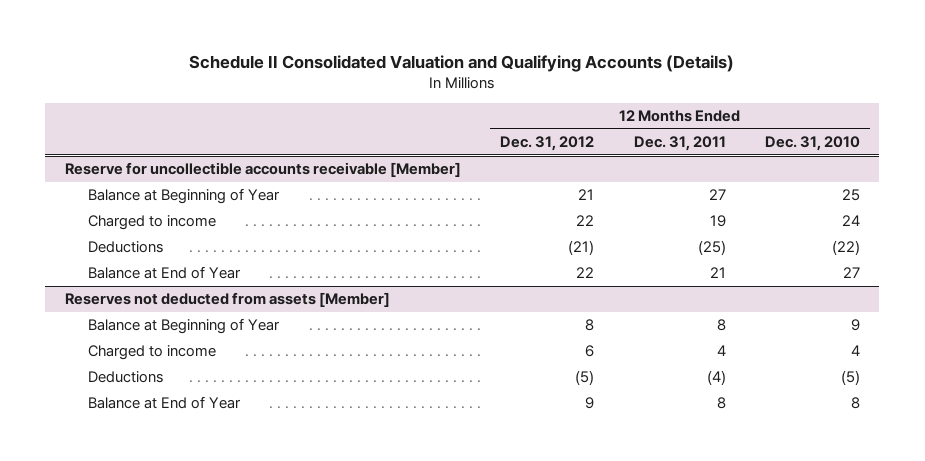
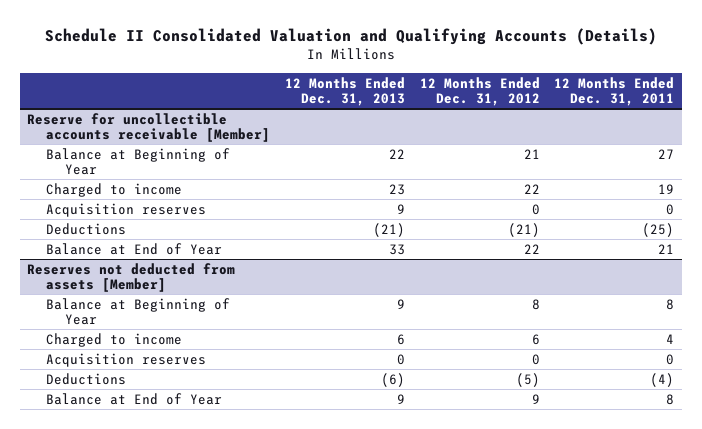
[764,136,860,152] Dec. 31, 2010 -> none
none -> [284,76,405,107] 12 Months Ended Dec. 31, 2013
none -> [46,202,207,217] Acquisition reserves
none -> [46,352,207,367] Acquisition reserves

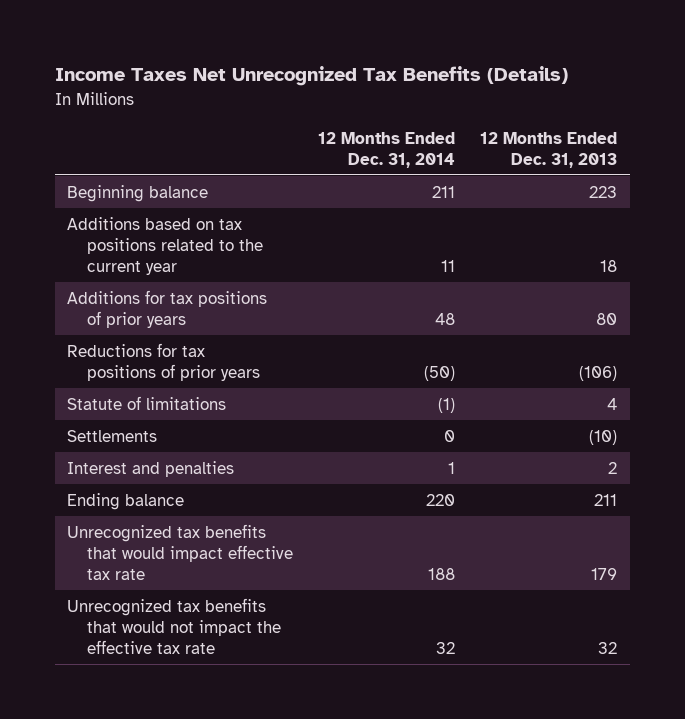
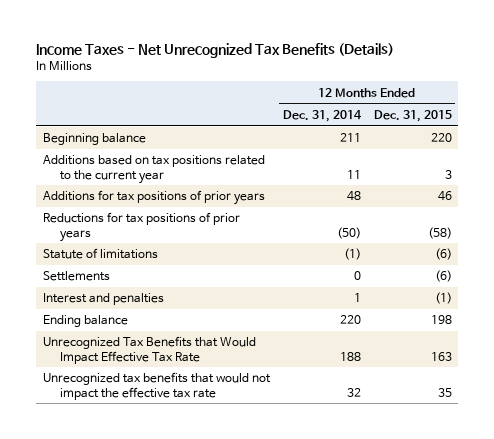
[54,66,568,87] Income Taxes Net Unrecognized Tax Benefits (Details) -> [36,43,395,59] Income Taxes - Net Unrecognized Tax Benefits (Details)
[480,131,618,168] 12 Months Ended Dec. 31, 2013 -> none
none -> [373,109,452,122] Dec. 31, 2015
[67,523,293,581] Unrecognized tax benefits that would impact effective tax rate -> [42,336,256,364] Unrecognized Tax Benefits that Would Impact Effective Tax Rate

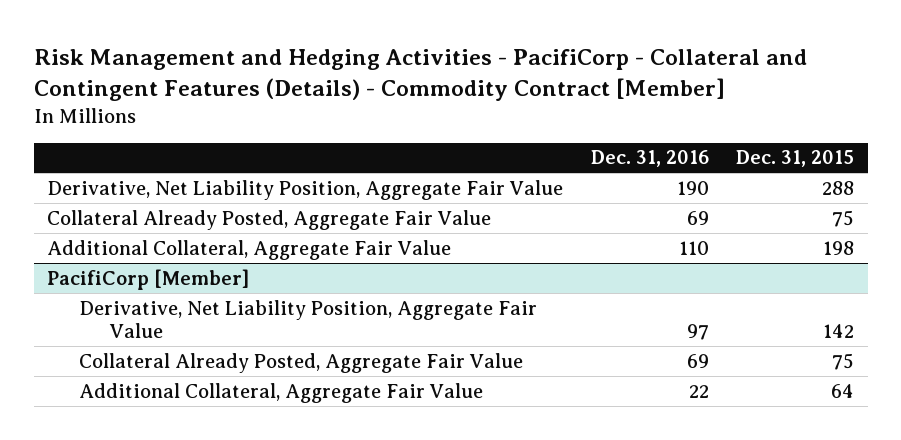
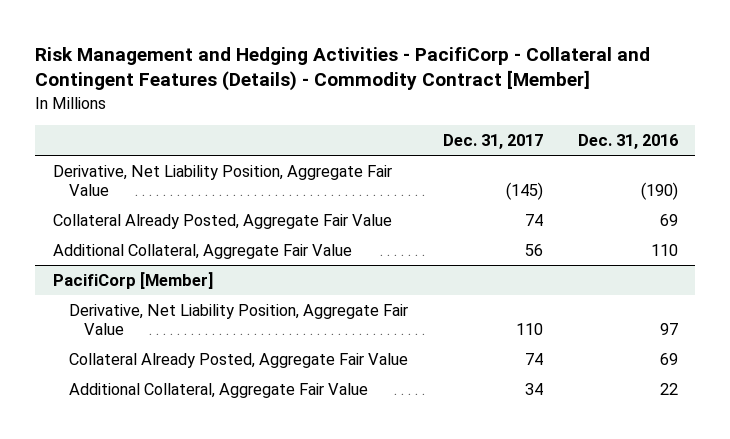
[735,150,854,168] Dec. 31, 2015 -> none
none -> [442,134,543,150] Dec. 31, 2017
[676,180,709,195] 190 -> [640,182,678,201] (190)

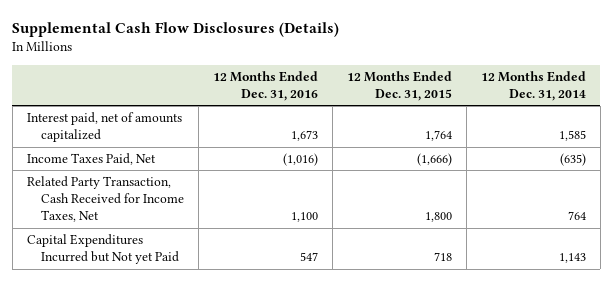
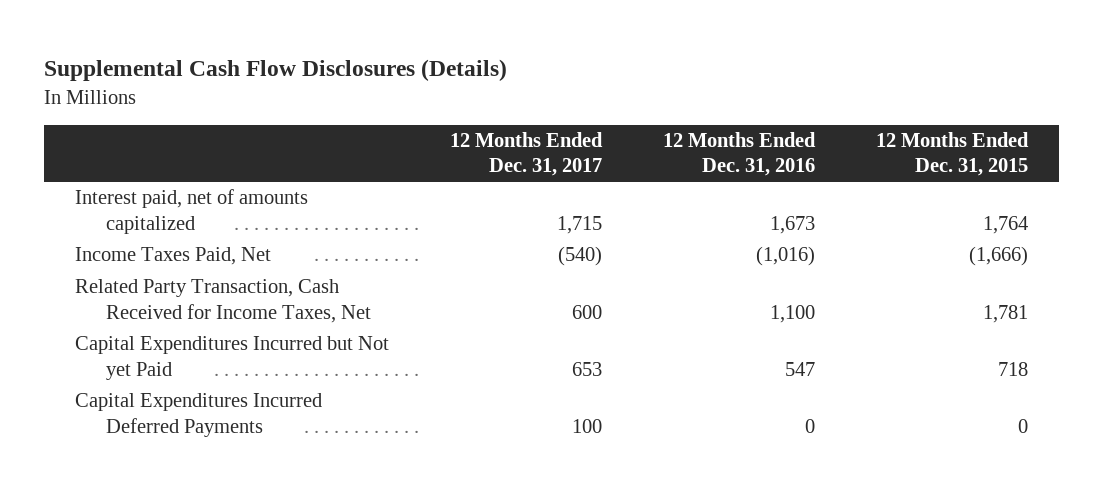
[480,70,586,101] 12 Months Ended Dec. 31, 2014 -> none
none -> [450,132,604,177] 12 Months Ended Dec. 31, 2017
[424,212,452,223] 1,800 -> [983,304,1029,323] 1,781
none -> [74,393,322,437] Capital Expenditures Incurred Deferred Payments

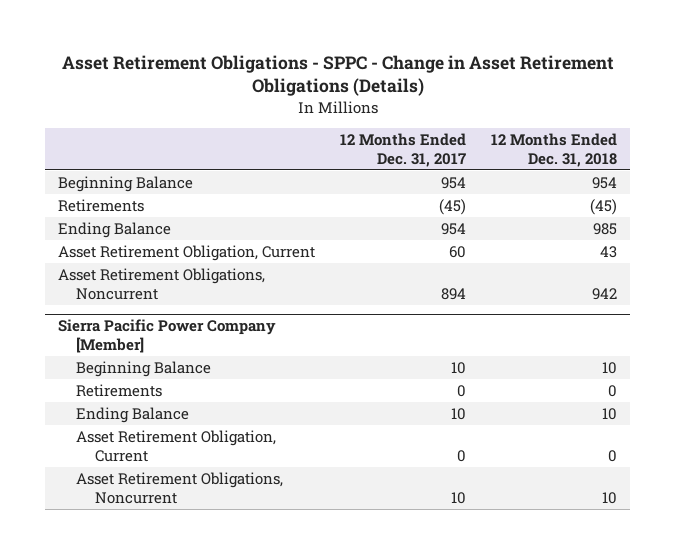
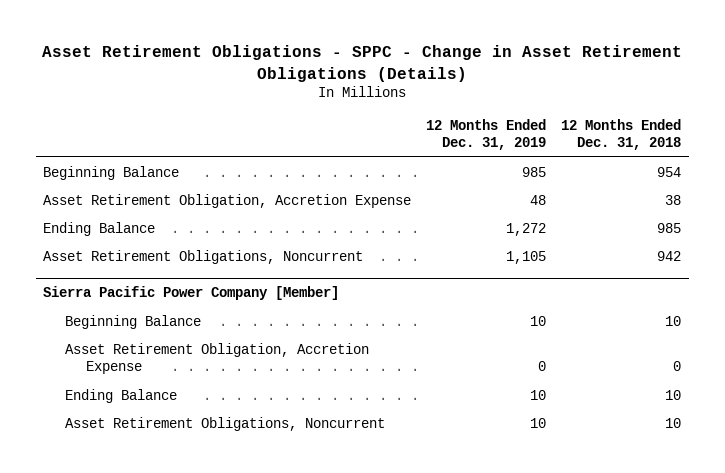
[340,132,467,167] 12 Months Ended Dec. 31, 2017 -> none
none -> [426,118,547,151] 12 Months Ended Dec. 31, 2019
[57,198,144,212] Retirements -> none
none -> [43,193,412,208] Asset Retirement Obligation, Accretion Expense
[57,244,315,261] Asset Retirement Obligation, Current -> none
[76,383,163,397] Retirements -> none
none -> [64,342,369,375] Asset Retirement Obligation, Accretion Expense
[76,429,277,462] Asset Retirement Obligation, Current -> none

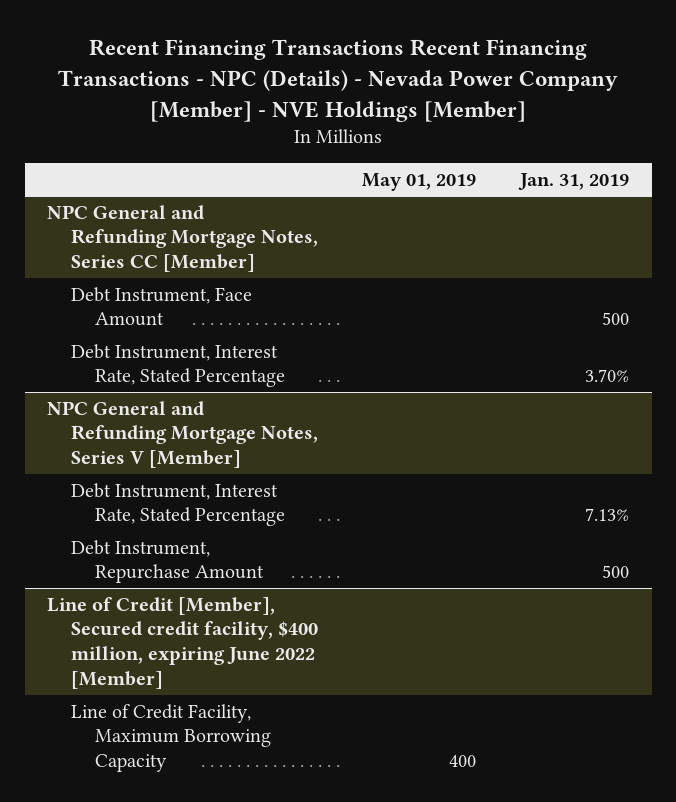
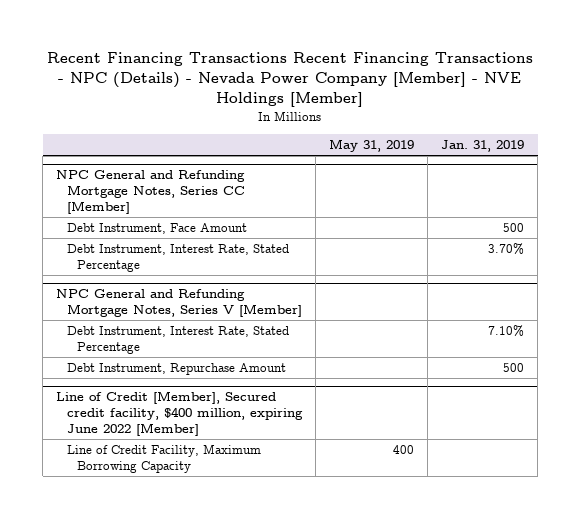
[362,172,477,191] May 01, 2019 -> none
none -> [328,139,414,153] May 31, 2019
[585,508,630,522] 7.13% -> [487,325,524,338] 7.10%

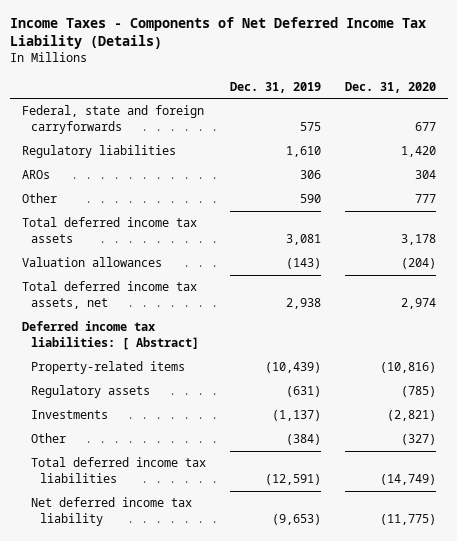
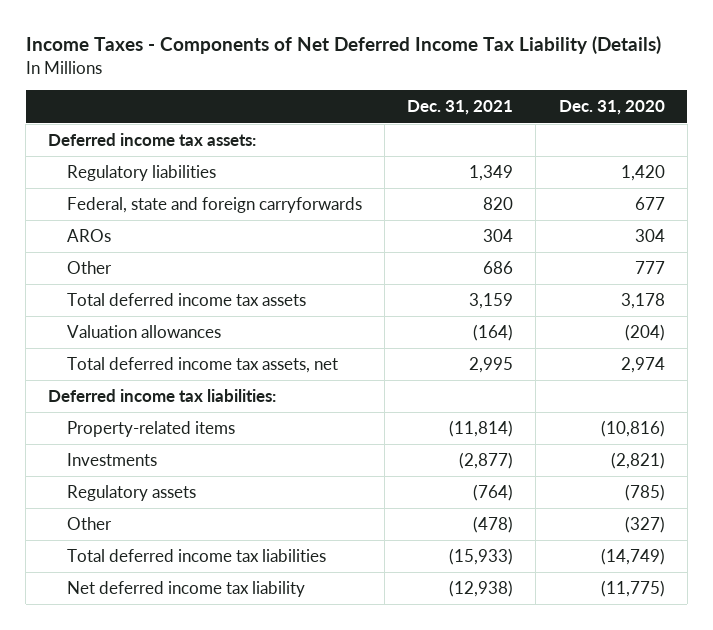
[229,81,321,93] Dec. 31, 2019 -> none
none -> [407,100,514,116] Dec. 31, 2021
none -> [48,133,257,147] Deferred income tax assets:
[21,105,204,134] Federal, state and foreign carryforwards -> [66,197,362,214] Federal, state and foreign carryforwards
[21,321,199,350] Deferred income tax liabilities: [ Abstract] -> [48,389,277,403] Deferred income tax liabilities:
[30,385,150,399] Regulatory assets -> [66,485,196,502] Regulatory assets

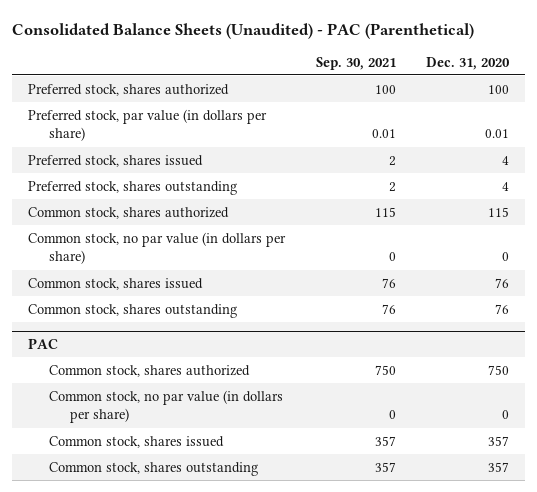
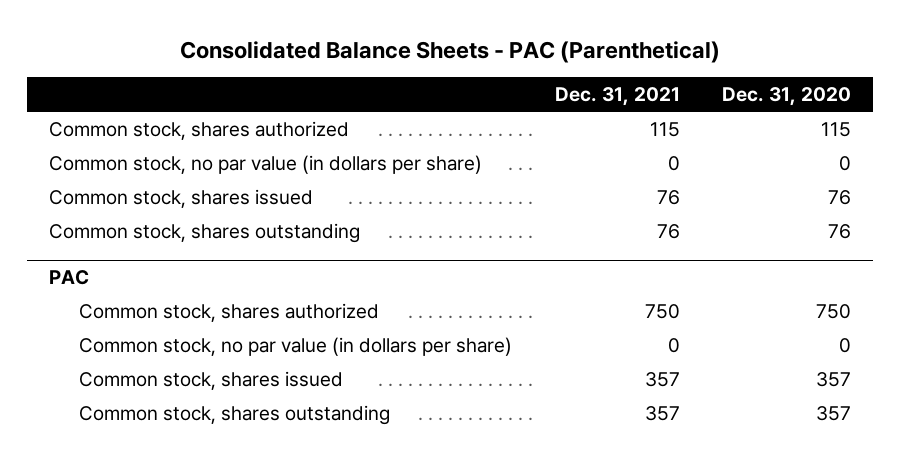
[12,22,475,39] Consolidated Balance Sheets (Unaudited) - PAC (Parenthetical) -> [179,40,720,63] Consolidated Balance Sheets - PAC (Parenthetical)
[315,56,396,70] Sep. 30, 2021 -> none
none -> [554,87,680,107] Dec. 31, 2021
[27,83,229,96] Preferred stock, shares authorized -> none
[27,108,267,142] Preferred stock, par value (in dollars per share) -> none
[27,154,203,167] Preferred stock, shares issued -> none
[27,180,237,195] Preferred stock, shares outstanding -> none

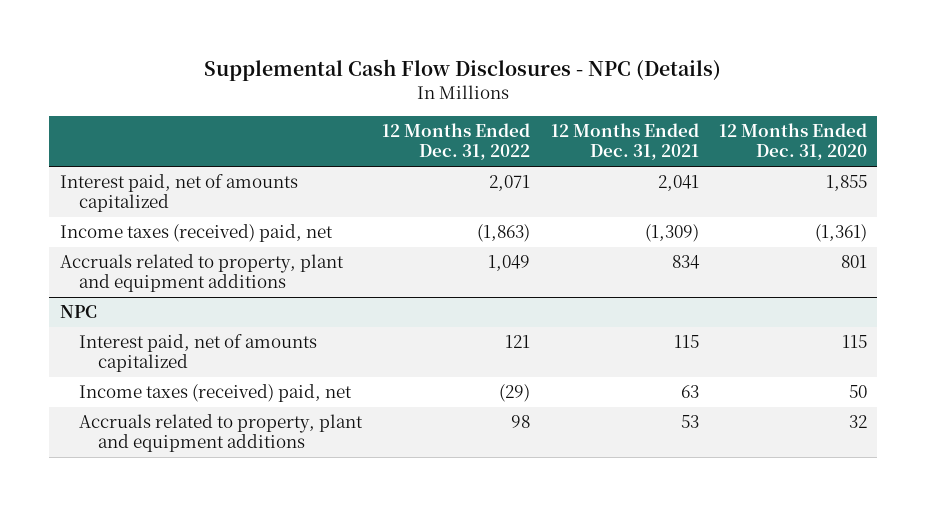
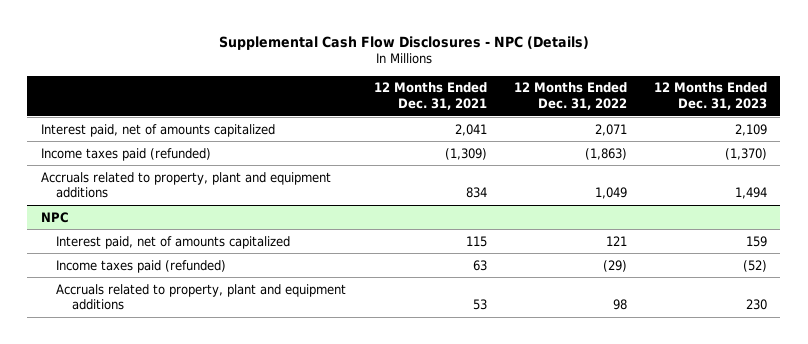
[719,122,868,161] 12 Months Ended Dec. 31, 2020 -> none
none -> [653,82,767,111] 12 Months Ended Dec. 31, 2023
[59,224,333,243] Income taxes (received) paid, net -> [40,147,211,161] Income taxes paid (refunded)
[79,384,353,403] Income taxes (received) paid, net -> [56,259,227,273] Income taxes paid (refunded)

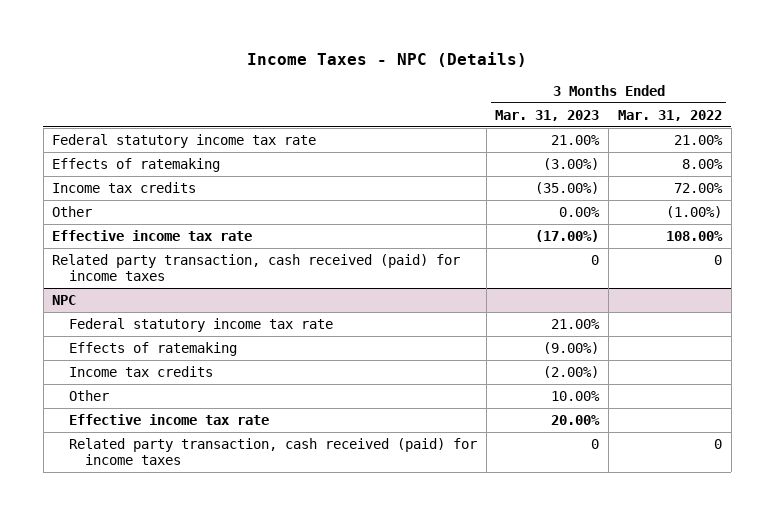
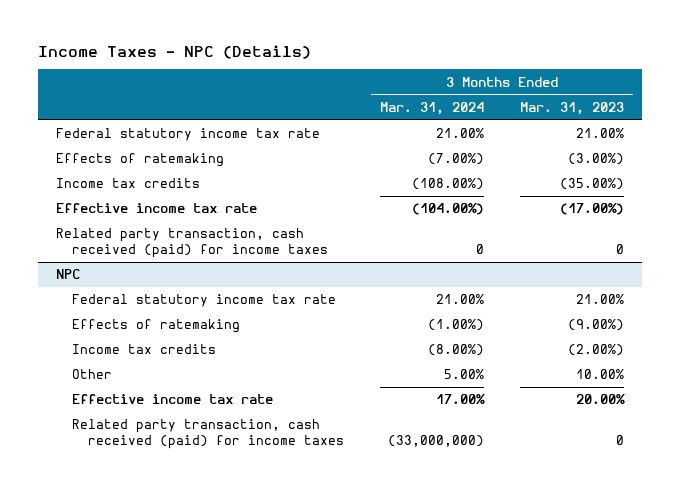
[617,109,722,121] Mar. 31, 2022 -> none
none -> [379,102,484,116] Mar. 31, 2024
[52,206,93,218] Other -> none

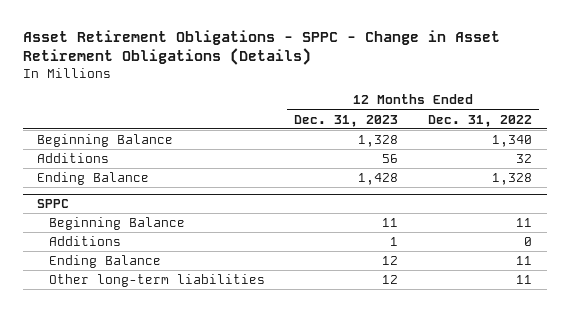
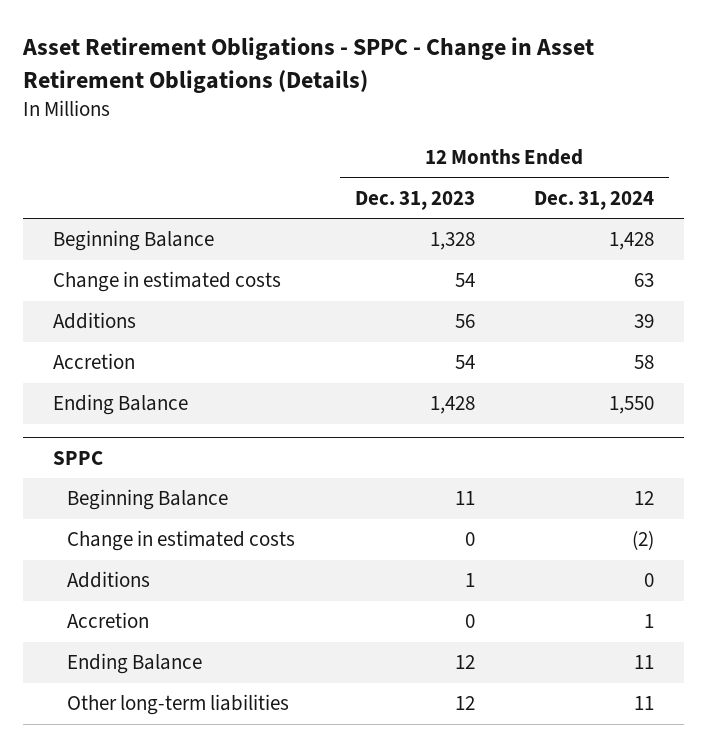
[427,114,532,127] Dec. 31, 2022 -> none
none -> [534,190,655,210] Dec. 31, 2024
none -> [52,271,281,293] Change in estimated costs
none -> [52,353,135,370] Accretion
none -> [67,530,296,552] Change in estimated costs
none -> [67,612,150,629] Accretion

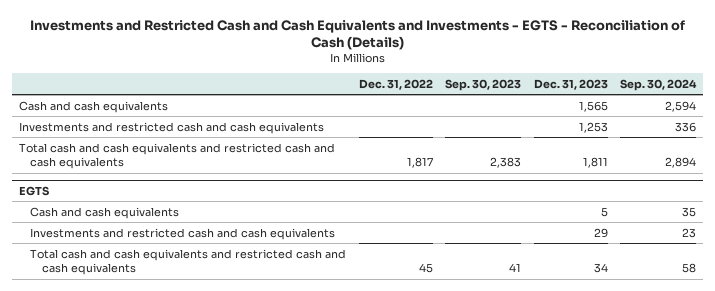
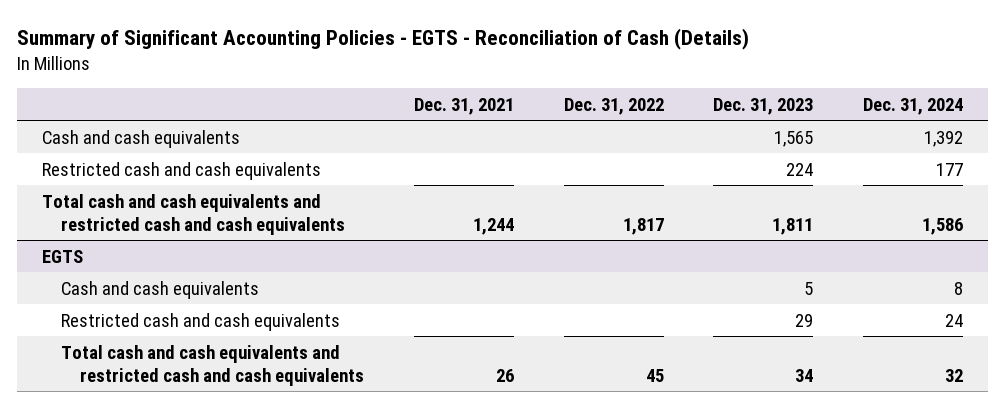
[29,19,685,50] Investments and Restricted Cash and Cash Equivalents and Investments - EGTS - Reconciliation of Cash (Details) -> [16,28,749,51] Summary of Significant Accounting Policies - EGTS - Reconciliation of Cash (Details)
[445,78,522,91] Sep. 30, 2023 -> none
[620,78,698,91] Sep. 30, 2024 -> none
none -> [413,97,514,115] Dec. 31, 2021
none -> [863,97,964,115] Dec. 31, 2024
[18,121,324,134] Investments and restricted cash and cash equivalents -> [41,161,321,180] Restricted cash and cash equivalents
[578,121,608,133] 1,253 -> [786,162,814,176] 224
[30,227,336,240] Investments and restricted cash and cash equivalents -> [60,312,340,331] Restricted cash and cash equivalents

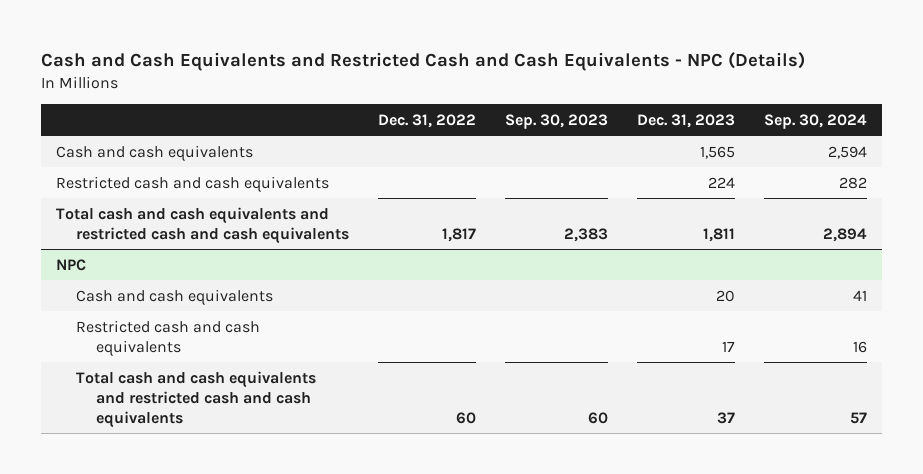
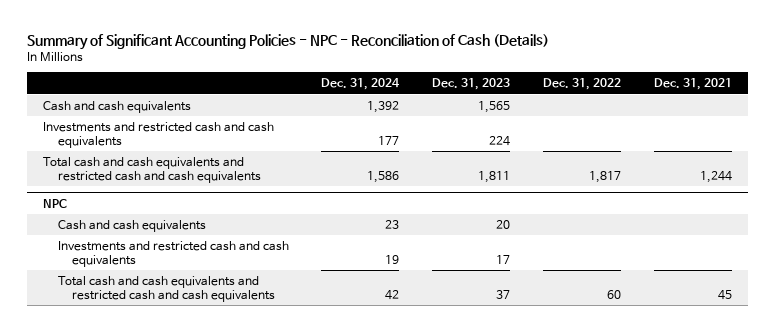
[41,52,806,72] Cash and Cash Equivalents and Restricted Cash and Cash Equivalents - NPC (Details) -> [27,34,550,51] Summary of Significant Accounting Policies - NPC - Reconciliation of Cash (Details)
[504,114,608,130] Sep. 30, 2023 -> none
[764,114,868,130] Sep. 30, 2024 -> none
none -> [321,78,401,91] Dec. 31, 2024
none -> [653,78,732,91] Dec. 31, 2021
[55,175,329,192] Restricted cash and cash equivalents -> [43,121,275,148] Investments and restricted cash and cash equivalents
[75,319,260,356] Restricted cash and cash equivalents -> [57,240,289,267] Investments and restricted cash and cash equivalents

